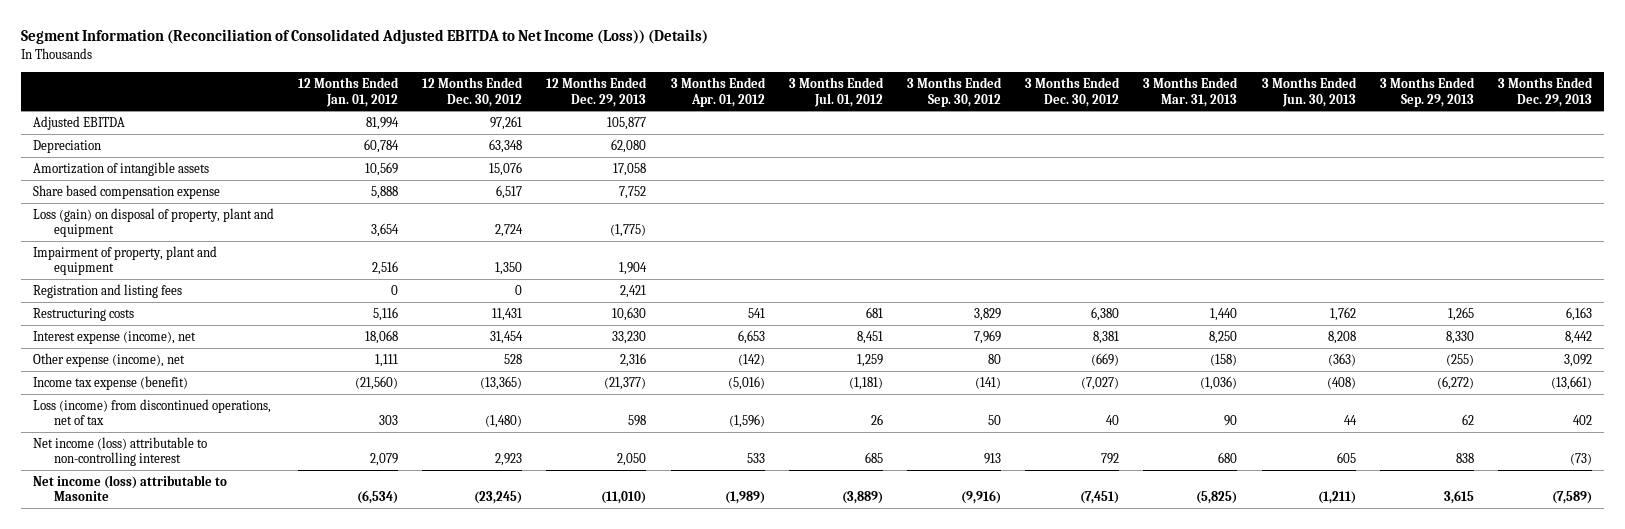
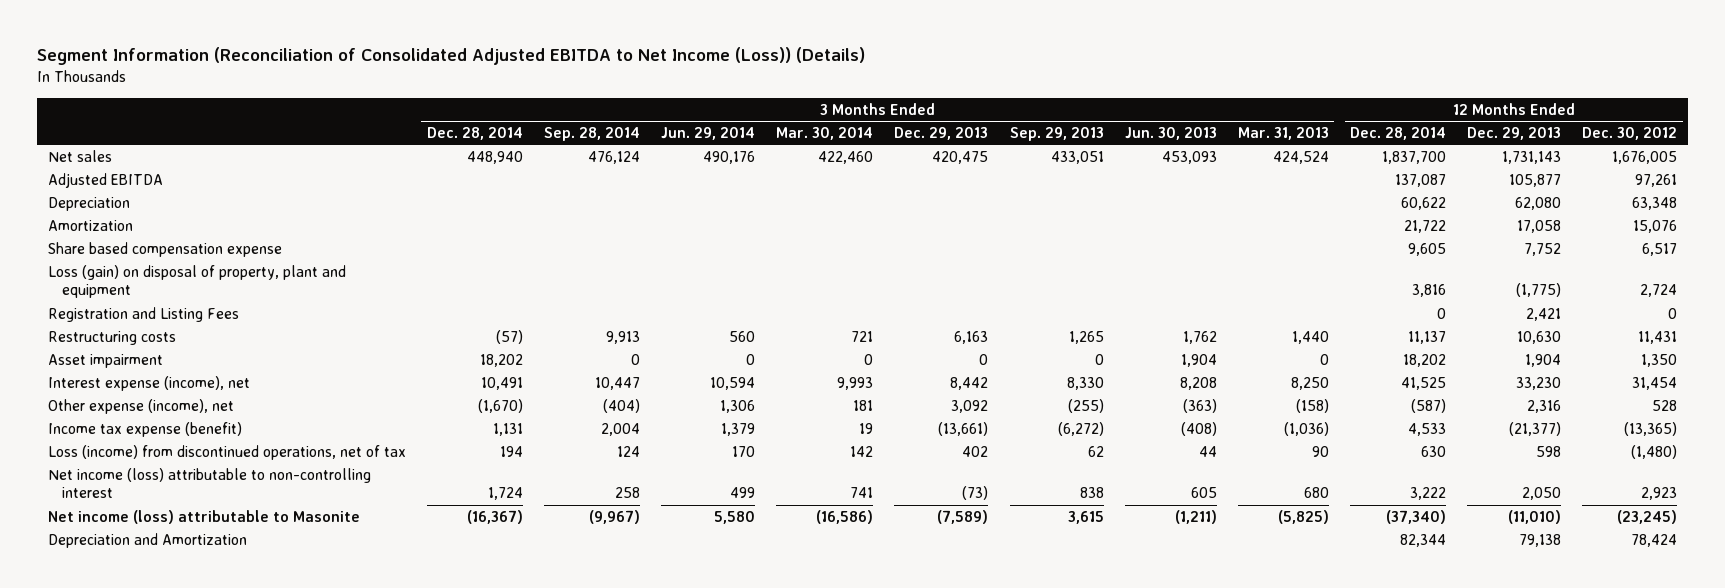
[297,76,399,107] 12 Months Ended Jan. 01, 2012 -> none
[670,76,766,107] 3 Months Ended Apr. 01, 2012 -> none
[788,76,884,107] 3 Months Ended Jul. 01, 2012 -> none
[906,76,1002,107] 3 Months Ended Sep. 30, 2012 -> none
[1025,76,1121,107] 3 Months Ended Dec. 30, 2012 -> none
none -> [426,127,523,141] Dec. 28, 2014
none -> [543,127,640,142] Sep. 28, 2014
none -> [661,127,756,141] Jun. 29, 2014
none -> [776,127,874,141] Mar. 30, 2014
none -> [1350,127,1447,141] Dec. 28, 2014
none -> [47,149,112,162] Net sales
[32,161,209,176] Amortization of intangible assets -> [47,219,133,231] Amortization
[32,245,217,276] Impairment of property, plant and equipment -> none
[32,283,182,298] Registration and listing fees -> [47,306,239,322] Registration and Listing Fees
none -> [47,353,163,368] Asset impairment
none -> [47,532,247,548] Depreciation and Amortization

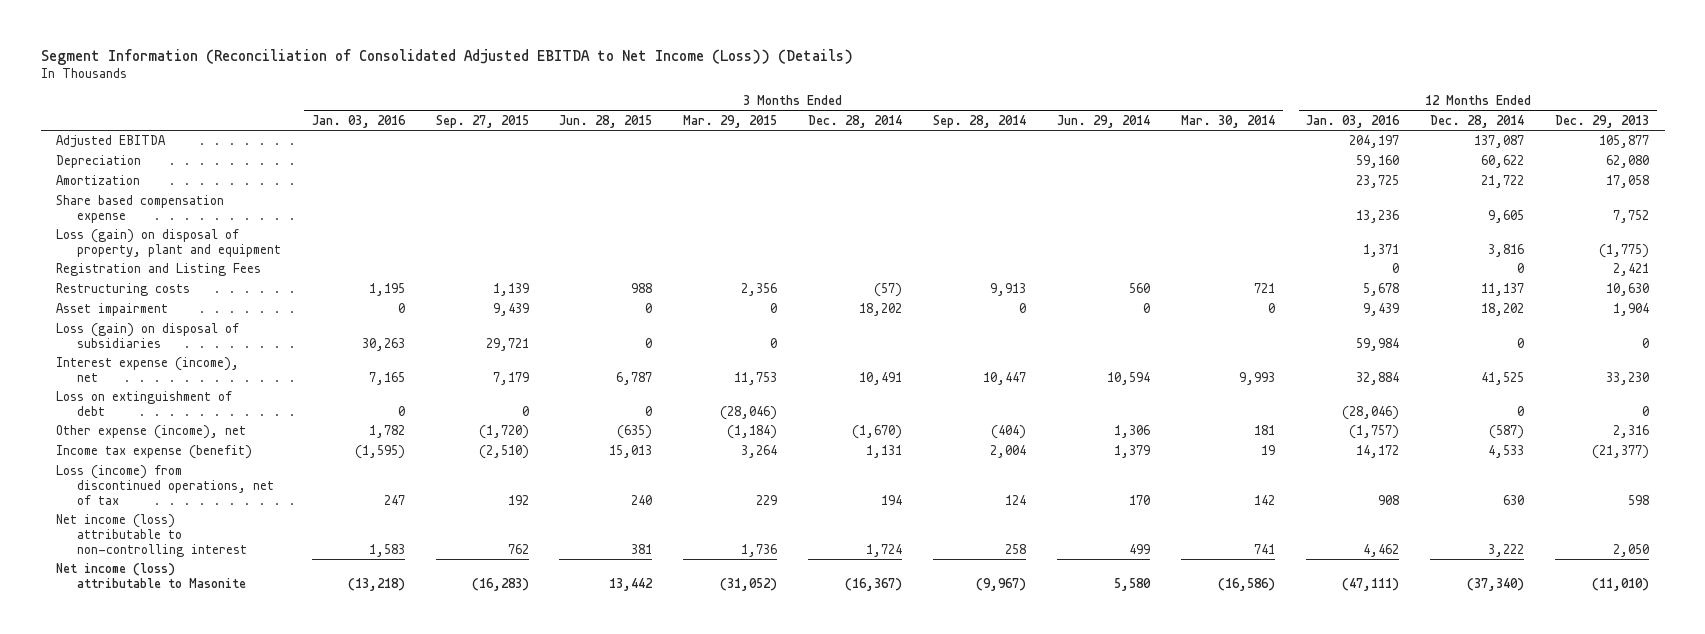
[894,127,989,141] Dec. 29, 2013 -> none
[1009,127,1104,142] Sep. 29, 2013 -> none
[1124,127,1217,141] Jun. 30, 2013 -> none
[1237,127,1329,141] Mar. 31, 2013 -> none
[1582,127,1678,141] Dec. 30, 2012 -> none
none -> [311,114,406,128] Jan. 03, 2016
none -> [435,114,529,128] Sep. 27, 2015
none -> [559,114,653,128] Jun. 28, 2015
none -> [683,114,778,128] Mar. 29, 2015
none -> [1306,114,1401,128] Jan. 03, 2016
[47,149,112,162] Net sales -> none
none -> [56,323,240,349] Loss (gain) on disposal of subsidiaries
none -> [56,391,233,417] Loss on extinguishment of debt
[47,532,247,548] Depreciation and Amortization -> none

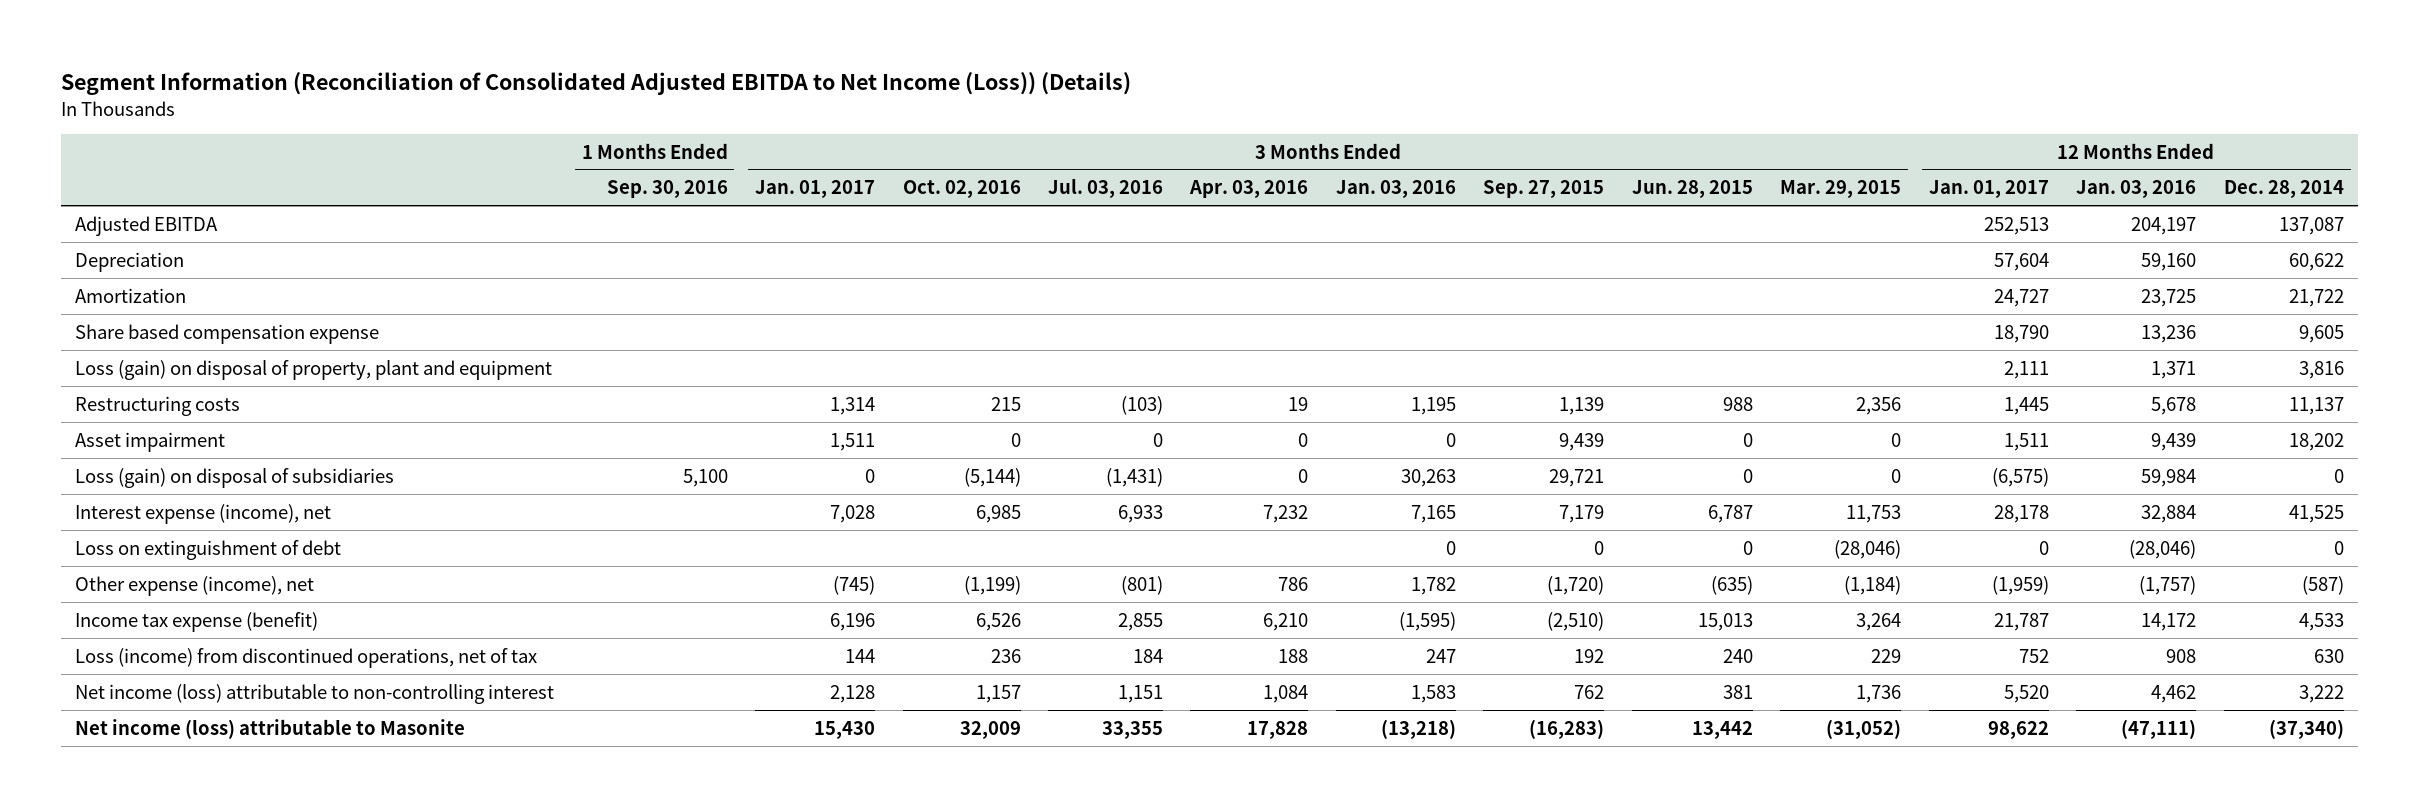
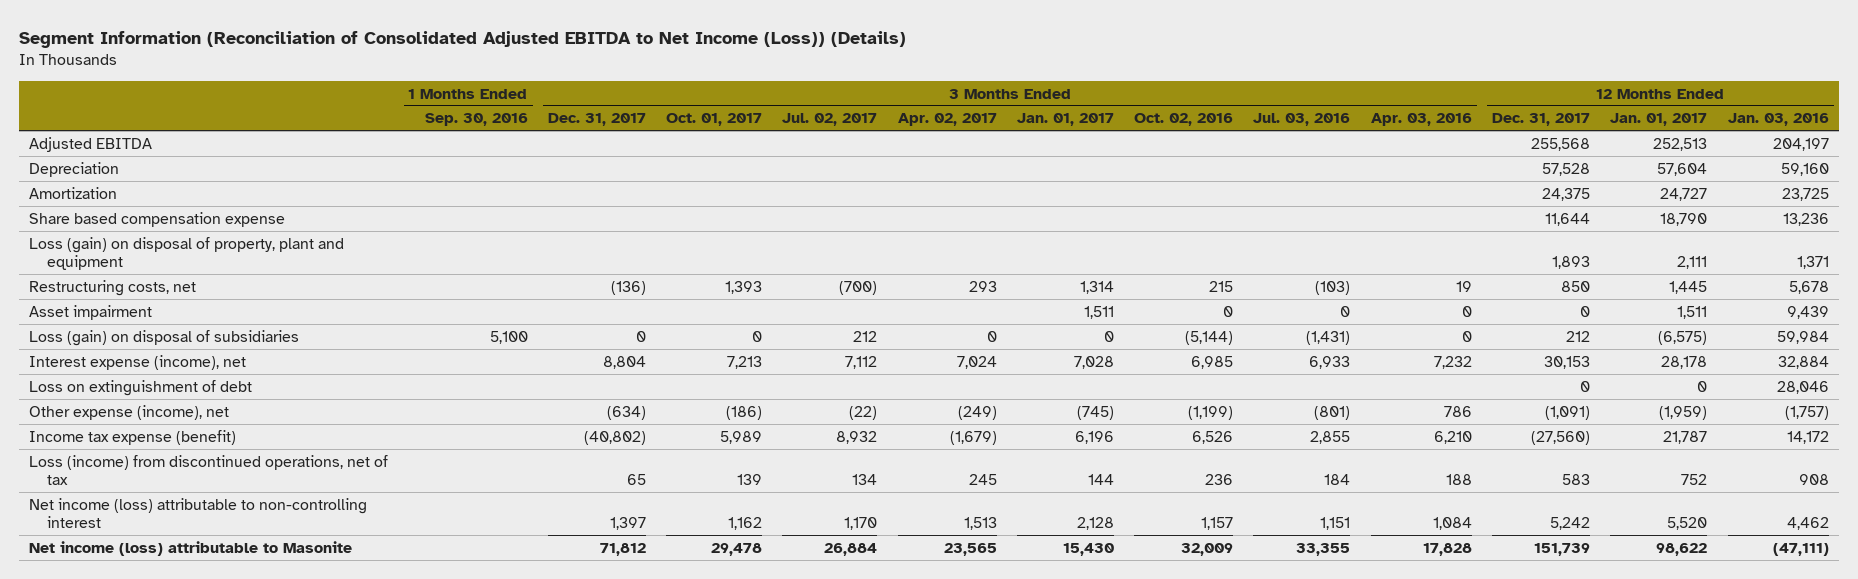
[1335,180,1456,199] Jan. 03, 2016 -> none
[1483,180,1605,199] Sep. 27, 2015 -> none
[1631,180,1753,199] Jun. 28, 2015 -> none
[1780,180,1902,199] Mar. 29, 2015 -> none
[2223,180,2344,199] Dec. 28, 2014 -> none
none -> [547,113,646,127] Dec. 31, 2017
none -> [666,113,763,127] Oct. 01, 2017
none -> [782,113,878,127] Jul. 02, 2017
none -> [897,113,997,127] Apr. 02, 2017
none -> [1491,113,1590,127] Dec. 31, 2017
[75,395,241,416] Restructuring costs -> [29,279,197,296] Restructuring costs, net
[2129,539,2197,559] (28,046) -> [1776,380,1829,394] 28,046

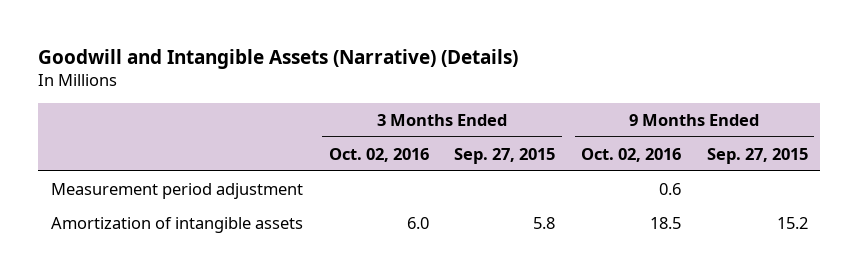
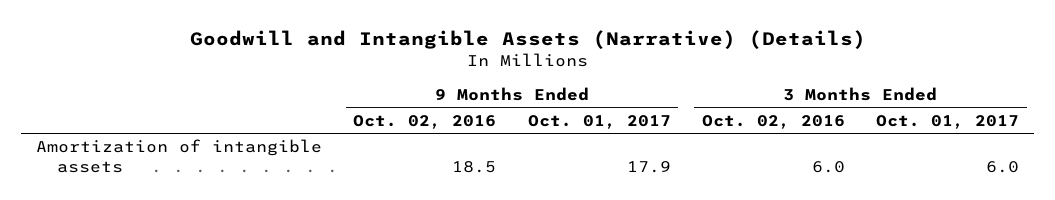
[454,147,556,164] Sep. 27, 2015 -> none
[706,147,808,164] Sep. 27, 2015 -> none
none -> [527,114,671,129] Oct. 01, 2017
none -> [875,114,1019,129] Oct. 01, 2017
[50,182,303,199] Measurement period adjustment -> none

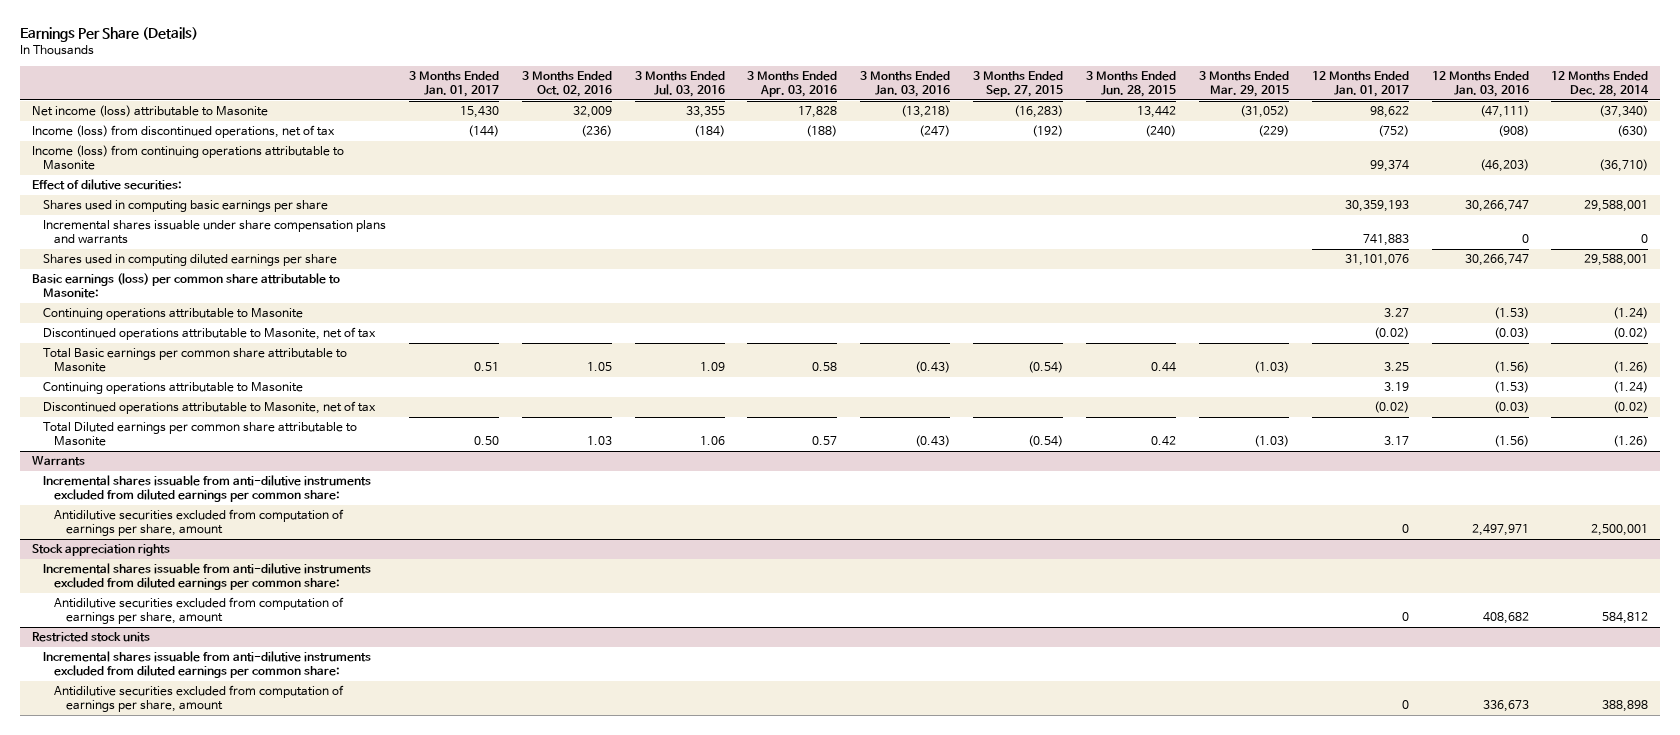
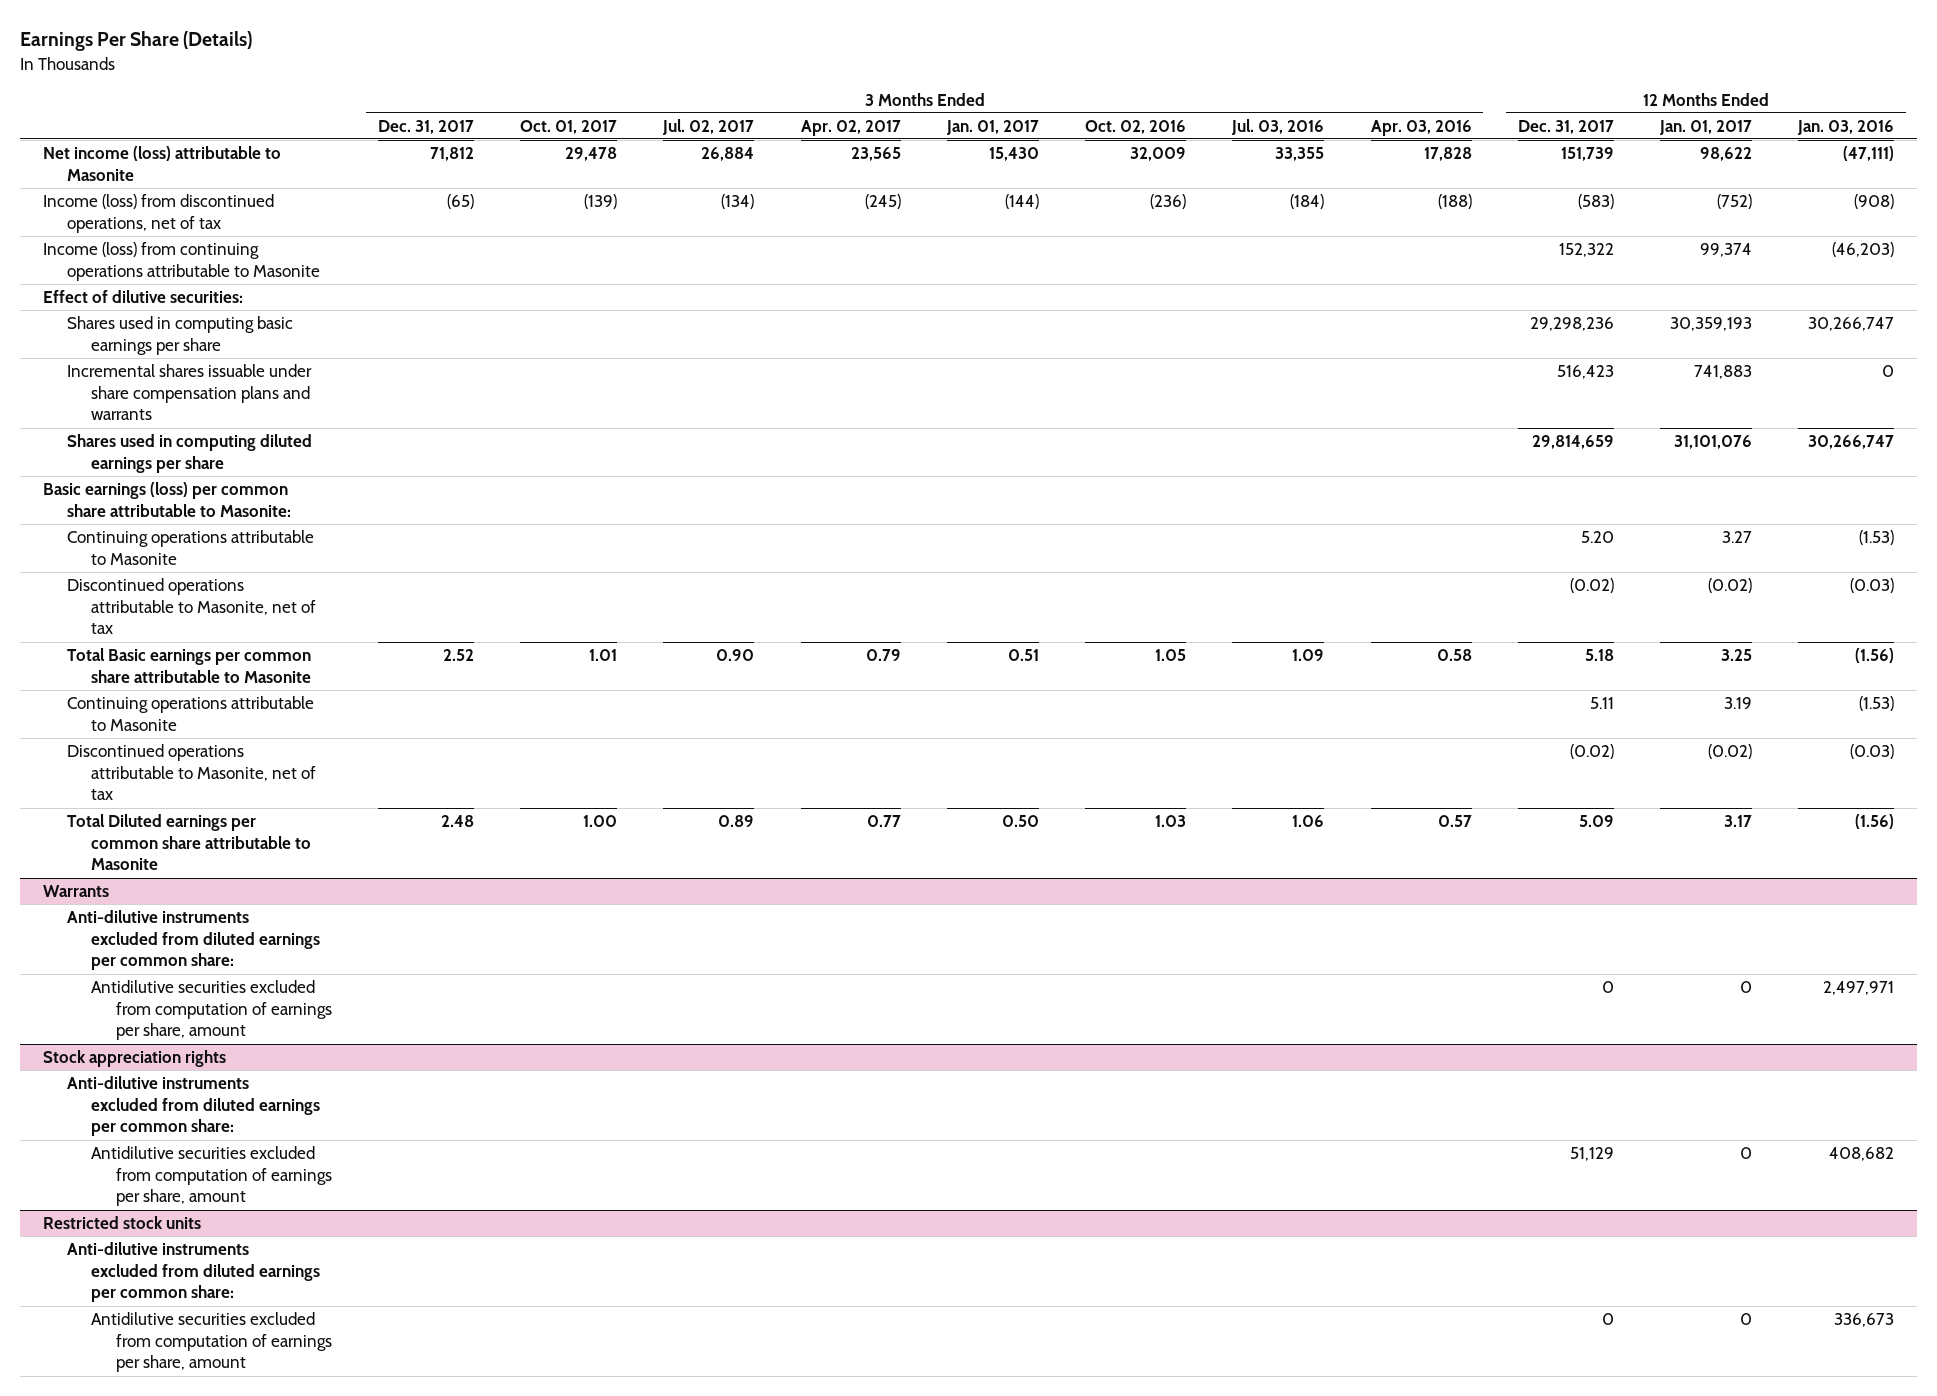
[860,71,951,97] 3 Months Ended Jan. 03, 2016 -> none
[973,71,1064,97] 3 Months Ended Sep. 27, 2015 -> none
[1086,71,1177,97] 3 Months Ended Jun. 28, 2015 -> none
[1198,71,1289,97] 3 Months Ended Mar. 29, 2015 -> none
[1551,71,1650,97] 12 Months Ended Dec. 28, 2014 -> none
none -> [377,119,474,134] Dec. 31, 2017
none -> [520,119,618,134] Oct. 01, 2017
none -> [662,118,755,135] Jul. 02, 2017
none -> [800,119,901,136] Apr. 02, 2017
none -> [1517,119,1614,134] Dec. 31, 2017
[43,475,372,502] Incremental shares issuable from anti-dilutive instruments excluded from diluted earnings per common share: -> [67,910,321,971] Anti-dilutive instruments excluded from diluted earnings per common share:
[43,563,372,590] Incremental shares issuable from anti-dilutive instruments excluded from diluted earnings per common share: -> [67,1076,321,1137] Anti-dilutive instruments excluded from diluted earnings per common share:
[43,651,372,678] Incremental shares issuable from anti-dilutive instruments excluded from diluted earnings per common share: -> [67,1242,321,1303] Anti-dilutive instruments excluded from diluted earnings per common share:

